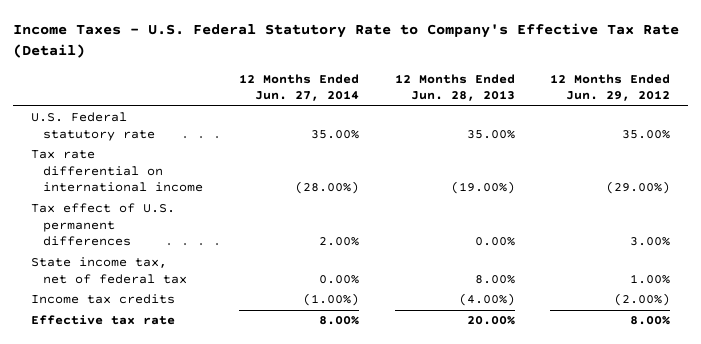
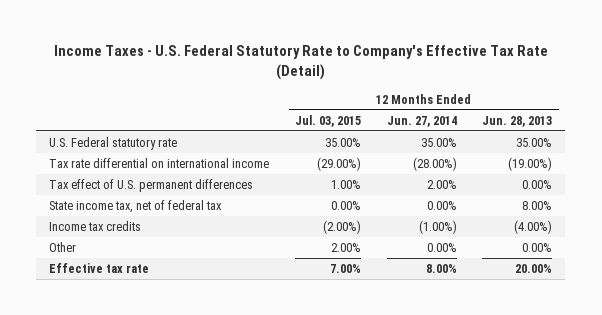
[550,73,671,102] 12 Months Ended Jun. 29, 2012 -> none
none -> [294,114,361,127] Jul. 03, 2015
none -> [49,242,77,253] Other

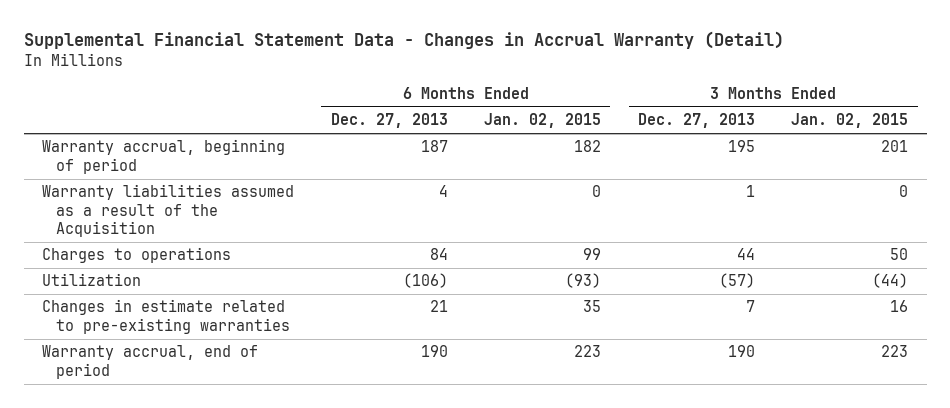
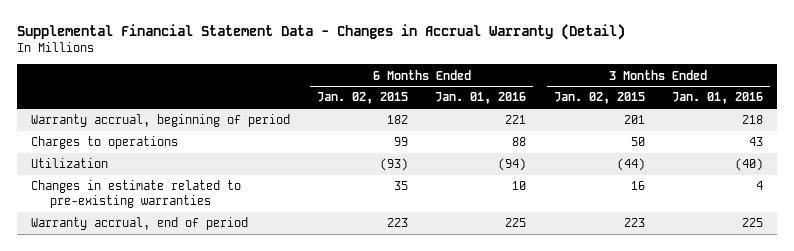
[330,113,448,129] Dec. 27, 2013 -> none
[637,113,755,129] Dec. 27, 2013 -> none
none -> [435,92,527,105] Jan. 01, 2016
none -> [671,92,763,105] Jan. 01, 2016
[42,184,295,238] Warranty liabilities assumed as a result of the Acquisition -> none

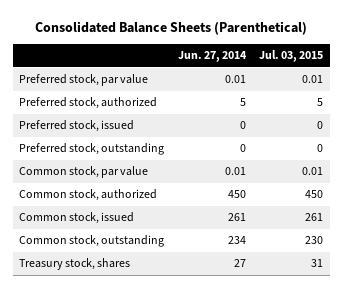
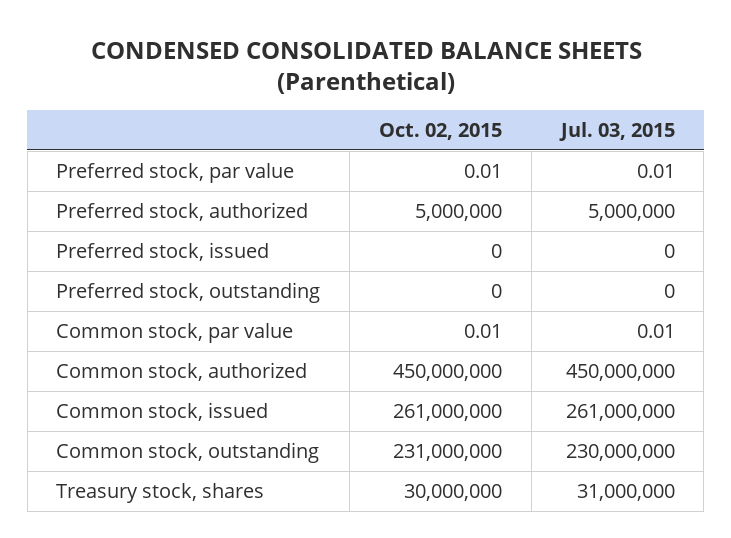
[35,20,308,35] Consolidated Balance Sheets (Parenthetical) -> [90,41,642,94] CONDENSED CONSOLIDATED BALANCE SHEETS (Parenthetical)
[177,51,247,63] Jun. 27, 2014 -> none
none -> [379,123,503,141] Oct. 02, 2015
[317,98,324,107] 5 -> [587,203,675,221] 5,000,000
[305,190,324,199] 450 -> [565,363,675,381] 450,000,000
[305,213,324,222] 261 -> [565,403,675,421] 261,000,000
[305,236,324,245] 230 -> [565,443,675,461] 230,000,000
[311,259,324,268] 31 -> [576,483,675,501] 31,000,000

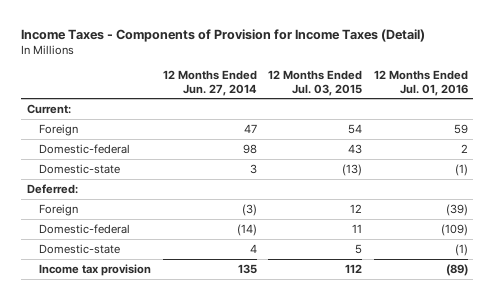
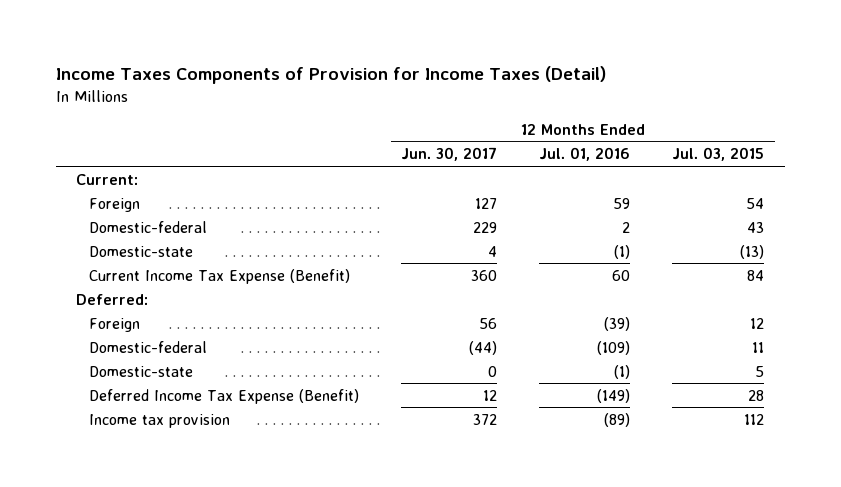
[21,29,426,43] Income Taxes - Components of Provision for Income Taxes (Detail) -> [55,66,606,85] Income Taxes Components of Provision for Income Taxes (Detail)
[162,70,257,96] 12 Months Ended Jun. 27, 2014 -> none
none -> [401,147,498,162] Jun. 30, 2017
none -> [89,268,351,284] Current Income Tax Expense (Benefit)
none -> [89,388,360,404] Deferred Income Tax Expense (Benefit)

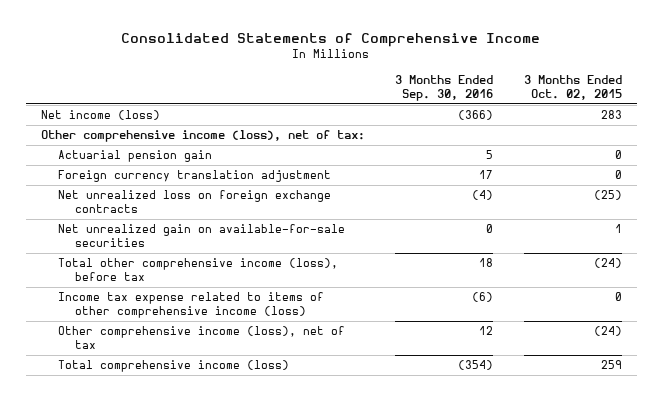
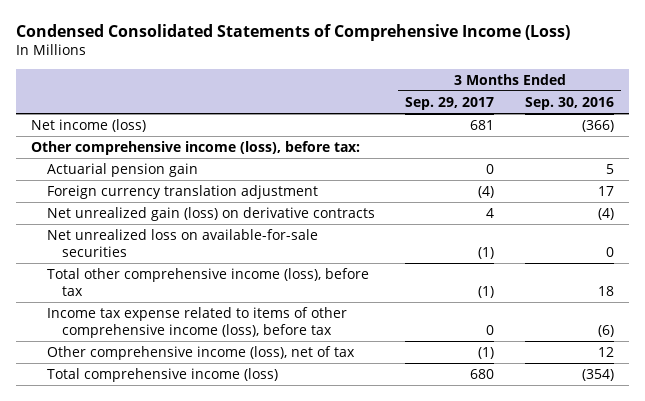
[121,33,541,48] Consolidated Statements of Comprehensive Income -> [16,24,571,42] Condensed Consolidated Statements of Comprehensive Income (Loss)
[523,74,622,100] 3 Months Ended Oct. 02, 2015 -> none
none -> [405,96,495,110] Sep. 29, 2017
[41,130,366,143] Other comprehensive income (loss), net of tax: -> [31,140,361,155] Other comprehensive income (loss), before tax:
[57,190,331,214] Net unrealized loss on foreign exchange contracts -> [46,206,375,221] Net unrealized gain (loss) on derivative contracts
[57,224,345,248] Net unrealized gain on available-for-sale securities -> [46,228,318,257] Net unrealized loss on available-for-sale securities
[57,292,324,319] Income tax expense related to items of other comprehensive income (loss) -> [46,306,347,338] Income tax expense related to items of other comprehensive income (loss), before tax

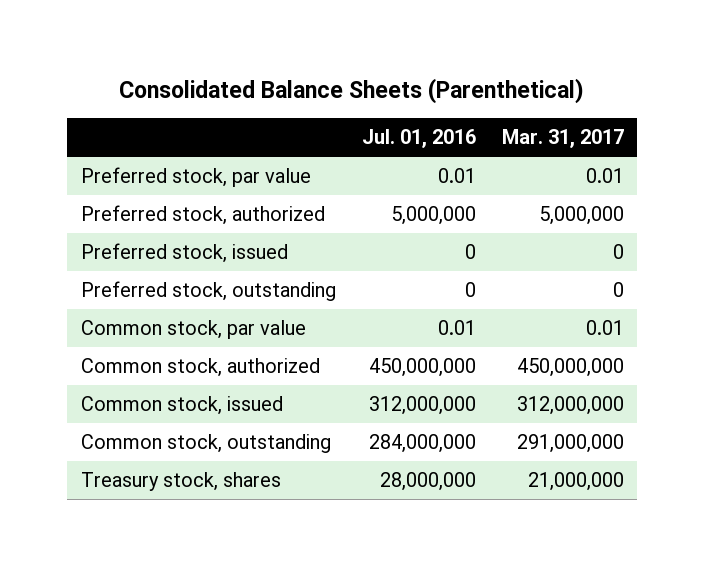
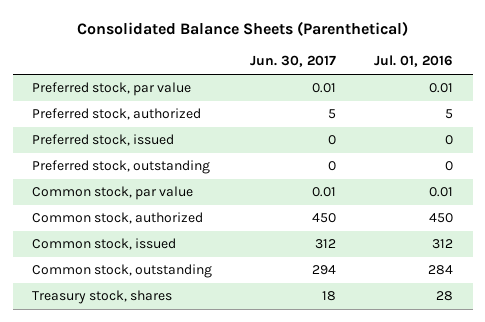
[501,129,624,149] Mar. 31, 2017 -> none
none -> [250,55,337,68] Jun. 30, 2017
[390,205,476,225] 5,000,000 -> [445,109,454,120] 5
[368,357,476,377] 450,000,000 -> [429,213,454,224] 450
[368,395,476,415] 312,000,000 -> [432,239,454,250] 312
[368,433,476,453] 284,000,000 -> [428,265,454,276] 284
[379,471,476,491] 28,000,000 -> [436,291,454,302] 28

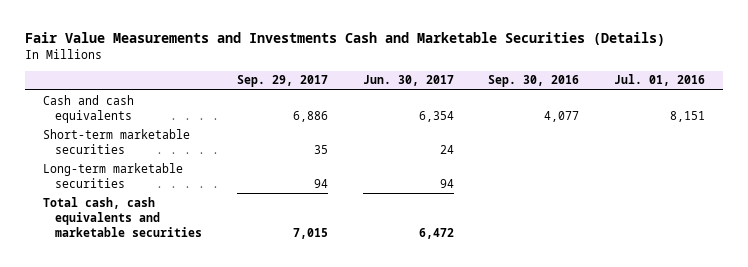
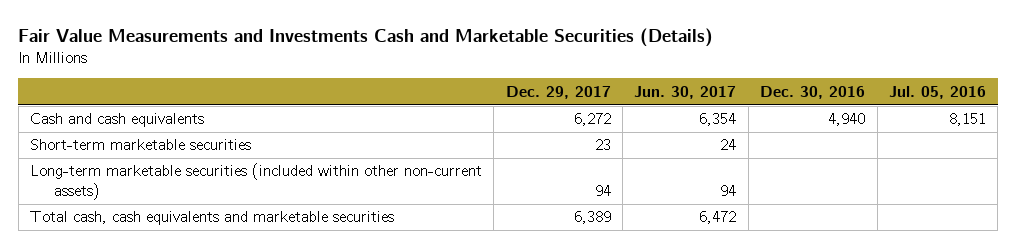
[236,75,328,88] Sep. 29, 2017 -> none
[488,75,580,88] Sep. 30, 2016 -> none
[614,74,706,87] Jul. 01, 2016 -> none
none -> [505,85,611,99] Dec. 29, 2017
none -> [760,85,866,99] Dec. 30, 2016
none -> [888,85,986,99] Jul. 05, 2016
[42,162,183,188] Long-term marketable securities -> [30,163,483,200] Long-term marketable securities (included within other non-current assets)

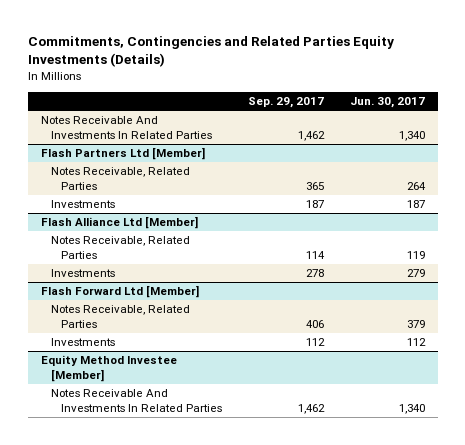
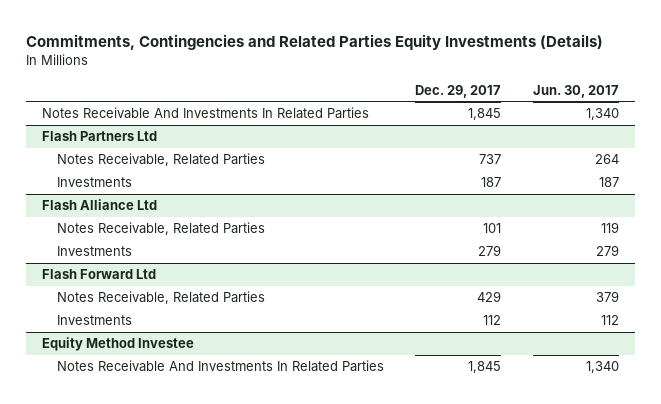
[247,96,324,108] Sep. 29, 2017 -> none
none -> [415,84,502,98] Dec. 29, 2017
[40,147,205,161] Flash Partners Ltd [Member] -> [42,131,158,142] Flash Partners Ltd
[40,216,198,230] Flash Alliance Ltd [Member] -> [42,199,158,211] Flash Alliance Ltd
[40,285,199,299] Flash Forward Ltd [Member] -> [42,269,157,280] Flash Forward Ltd
[40,355,177,382] Equity Method Investee [Member] -> [42,337,195,352] Equity Method Investee

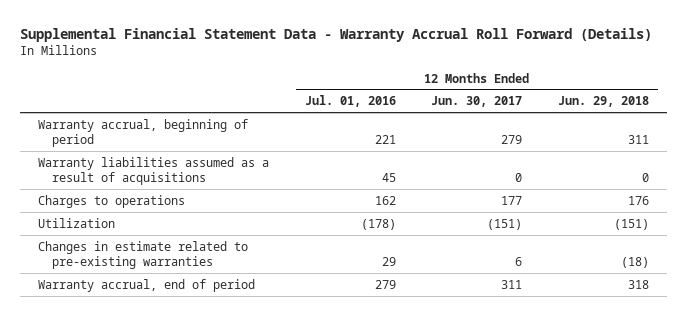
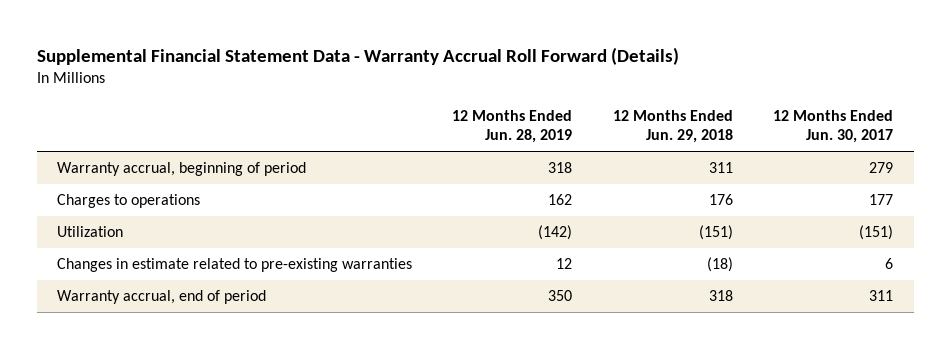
[304,95,396,108] Jul. 01, 2016 -> none
none -> [452,109,573,144] 12 Months Ended Jun. 28, 2019
[37,156,269,185] Warranty liabilities assumed as a result of acquisitions -> none

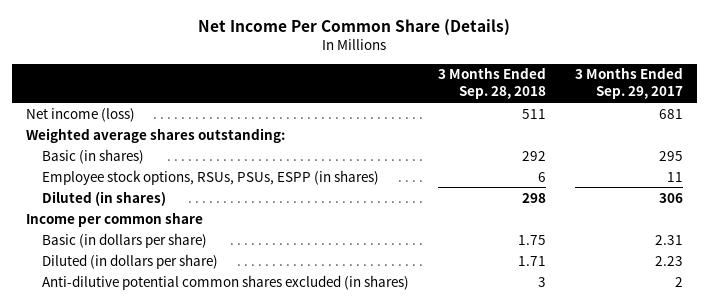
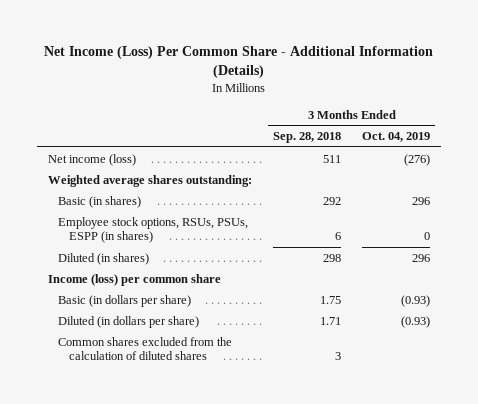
[198,19,511,37] Net Income Per Common Share (Details) -> [43,46,433,79] Net Income (Loss) Per Common Share - Additional Information (Details)
[574,67,683,100] 3 Months Ended Sep. 29, 2017 -> none
none -> [362,132,431,143] Oct. 04, 2019
[26,211,204,227] Income per common share -> [47,273,221,286] Income (loss) per common share
[41,274,409,290] Anti-dilutive potential common shares excluded (in shares) -> [58,336,233,361] Common shares excluded from the calculation of diluted shares

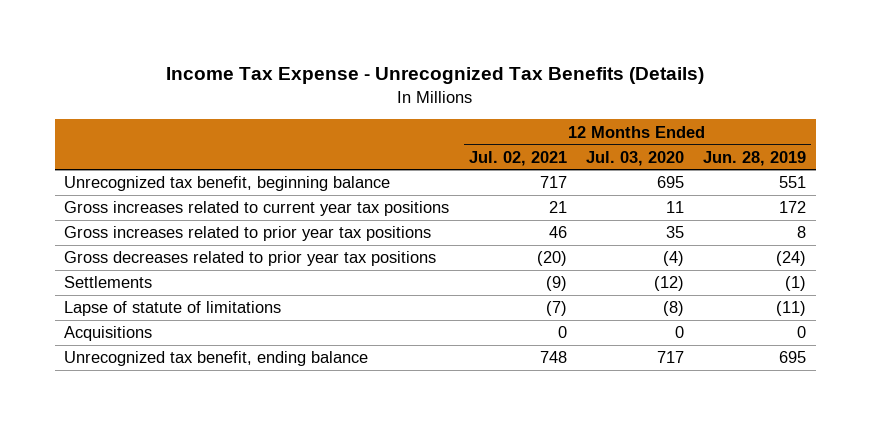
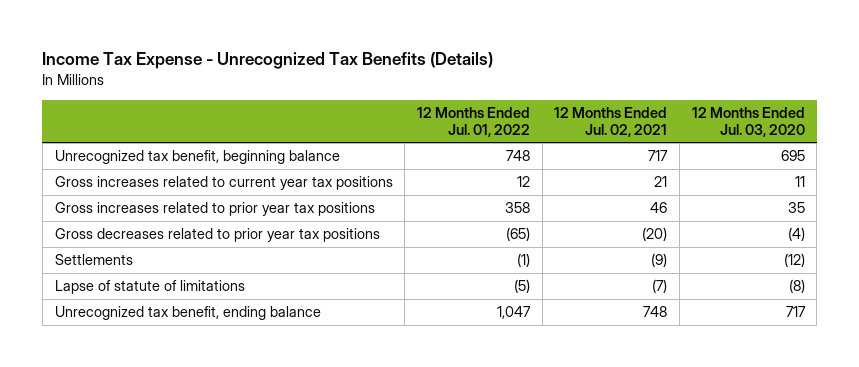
[703,150,807,166] Jun. 28, 2019 -> none
none -> [416,106,530,138] 12 Months Ended Jul. 01, 2022
[64,326,153,342] Acquisitions -> none

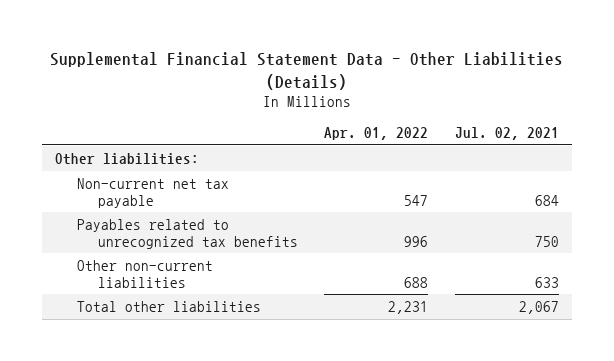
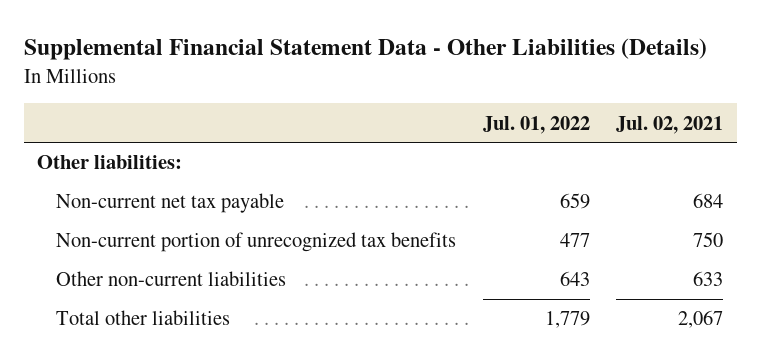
[324,126,429,140] Apr. 01, 2022 -> none
none -> [482,115,590,134] Jul. 01, 2022
[76,218,298,249] Payables related to unrecognized tax benefits -> [55,232,456,253] Non-current portion of unrecognized tax benefits

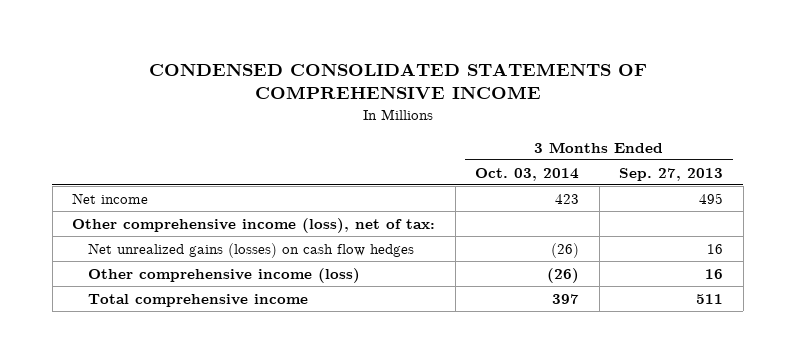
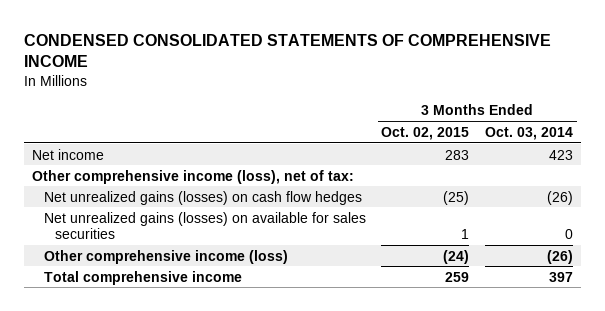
[619,167,724,181] Sep. 27, 2013 -> none
none -> [381,126,470,140] Oct. 02, 2015
none -> [43,211,366,240] Net unrealized gains (losses) on available for sales securities

